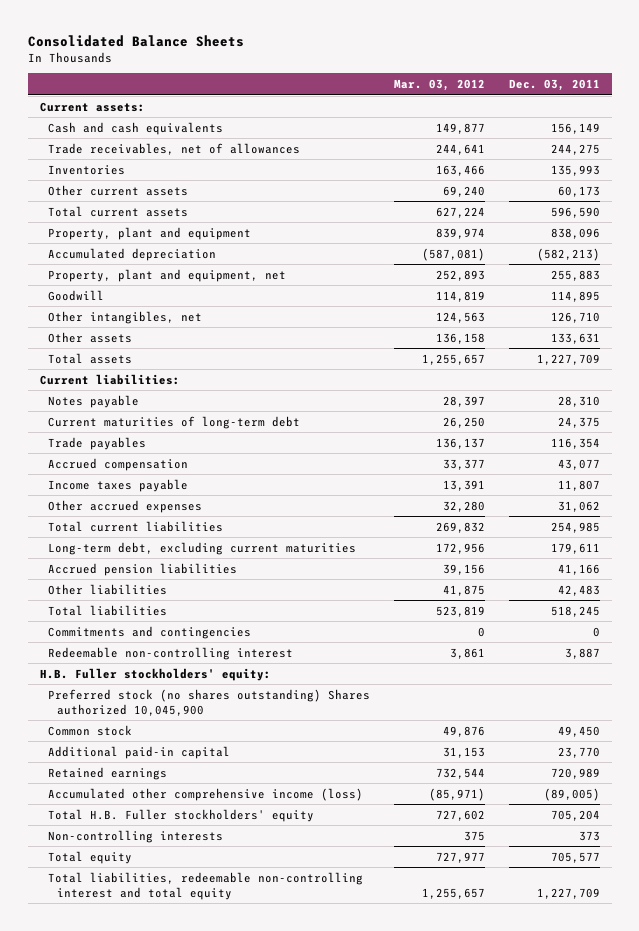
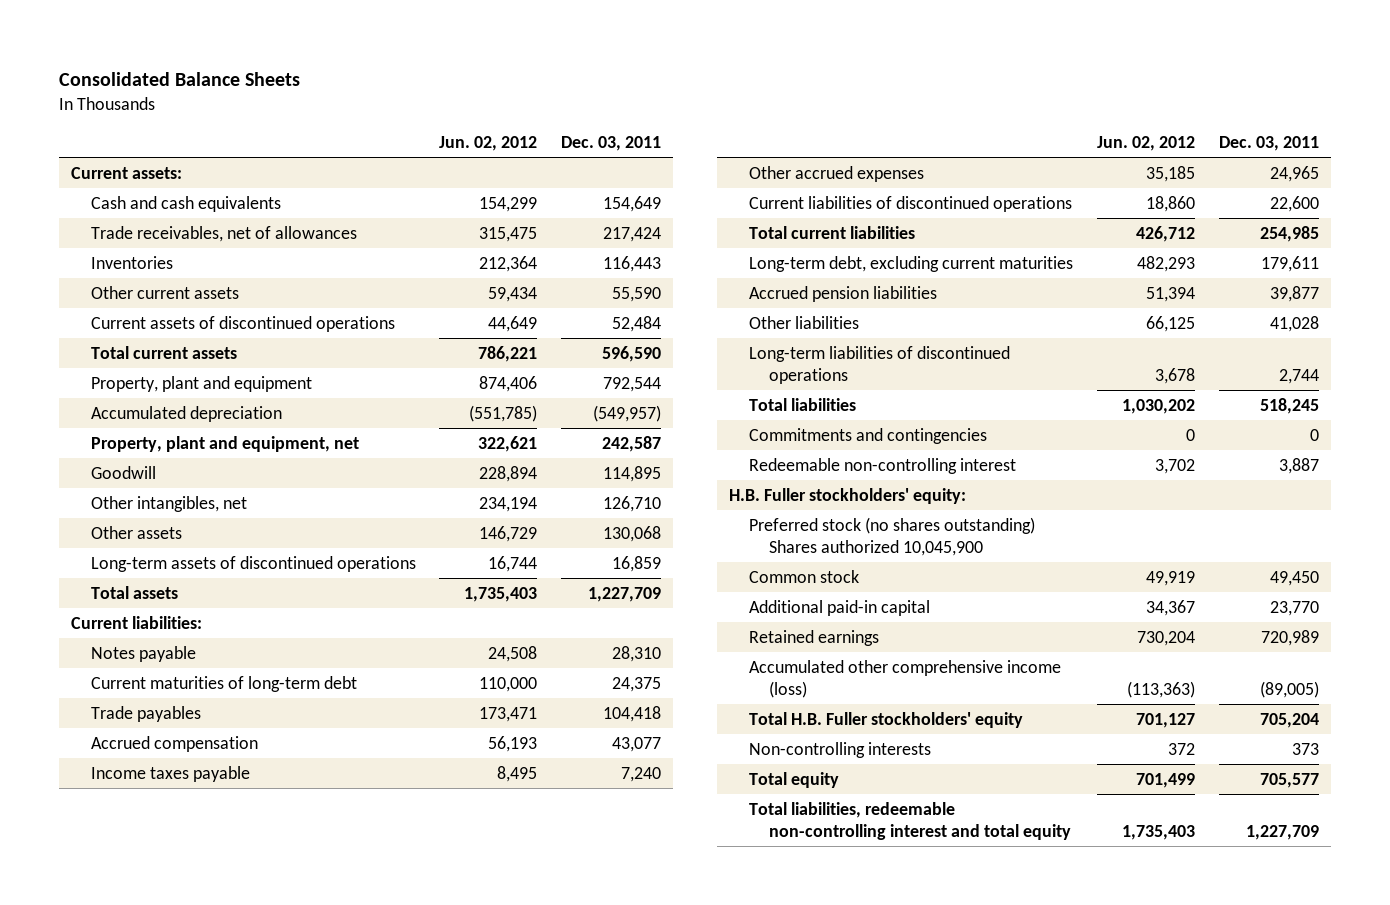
[394,79,486,92] Mar. 03, 2012 -> none
none -> [439,135,538,151] Jun. 02, 2012
[550,122,600,134] 156,149 -> [603,195,662,212] 154,649
[550,143,600,155] 244,275 -> [603,226,662,242] 217,424
[550,164,600,176] 135,993 -> [603,255,662,272] 116,443
[557,185,600,197] 60,173 -> [612,286,662,302] 55,590
none -> [90,315,395,332] Current assets of discontinued operations
[550,227,600,239] 838,096 -> [603,376,662,392] 792,544
[536,247,600,261] (582,213) -> [593,404,662,422] (549,957)
[550,269,600,281] 255,883 -> [602,435,662,452] 242,587
[550,332,600,344] 133,631 -> [603,525,662,542] 130,068
none -> [90,555,416,572] Long-term assets of discontinued operations
[550,437,600,449] 116,354 -> [603,705,662,722] 104,418
[557,479,600,491] 11,807 -> [621,766,662,782] 7,240
[557,500,600,512] 31,062 -> [1270,165,1320,182] 24,965
none -> [748,195,1072,212] Current liabilities of discontinued operations
[557,563,600,575] 41,166 -> [1270,285,1320,302] 39,877
[557,584,600,596] 42,483 -> [1270,315,1320,332] 41,028
none -> [748,345,1010,384] Long-term liabilities of discontinued operations

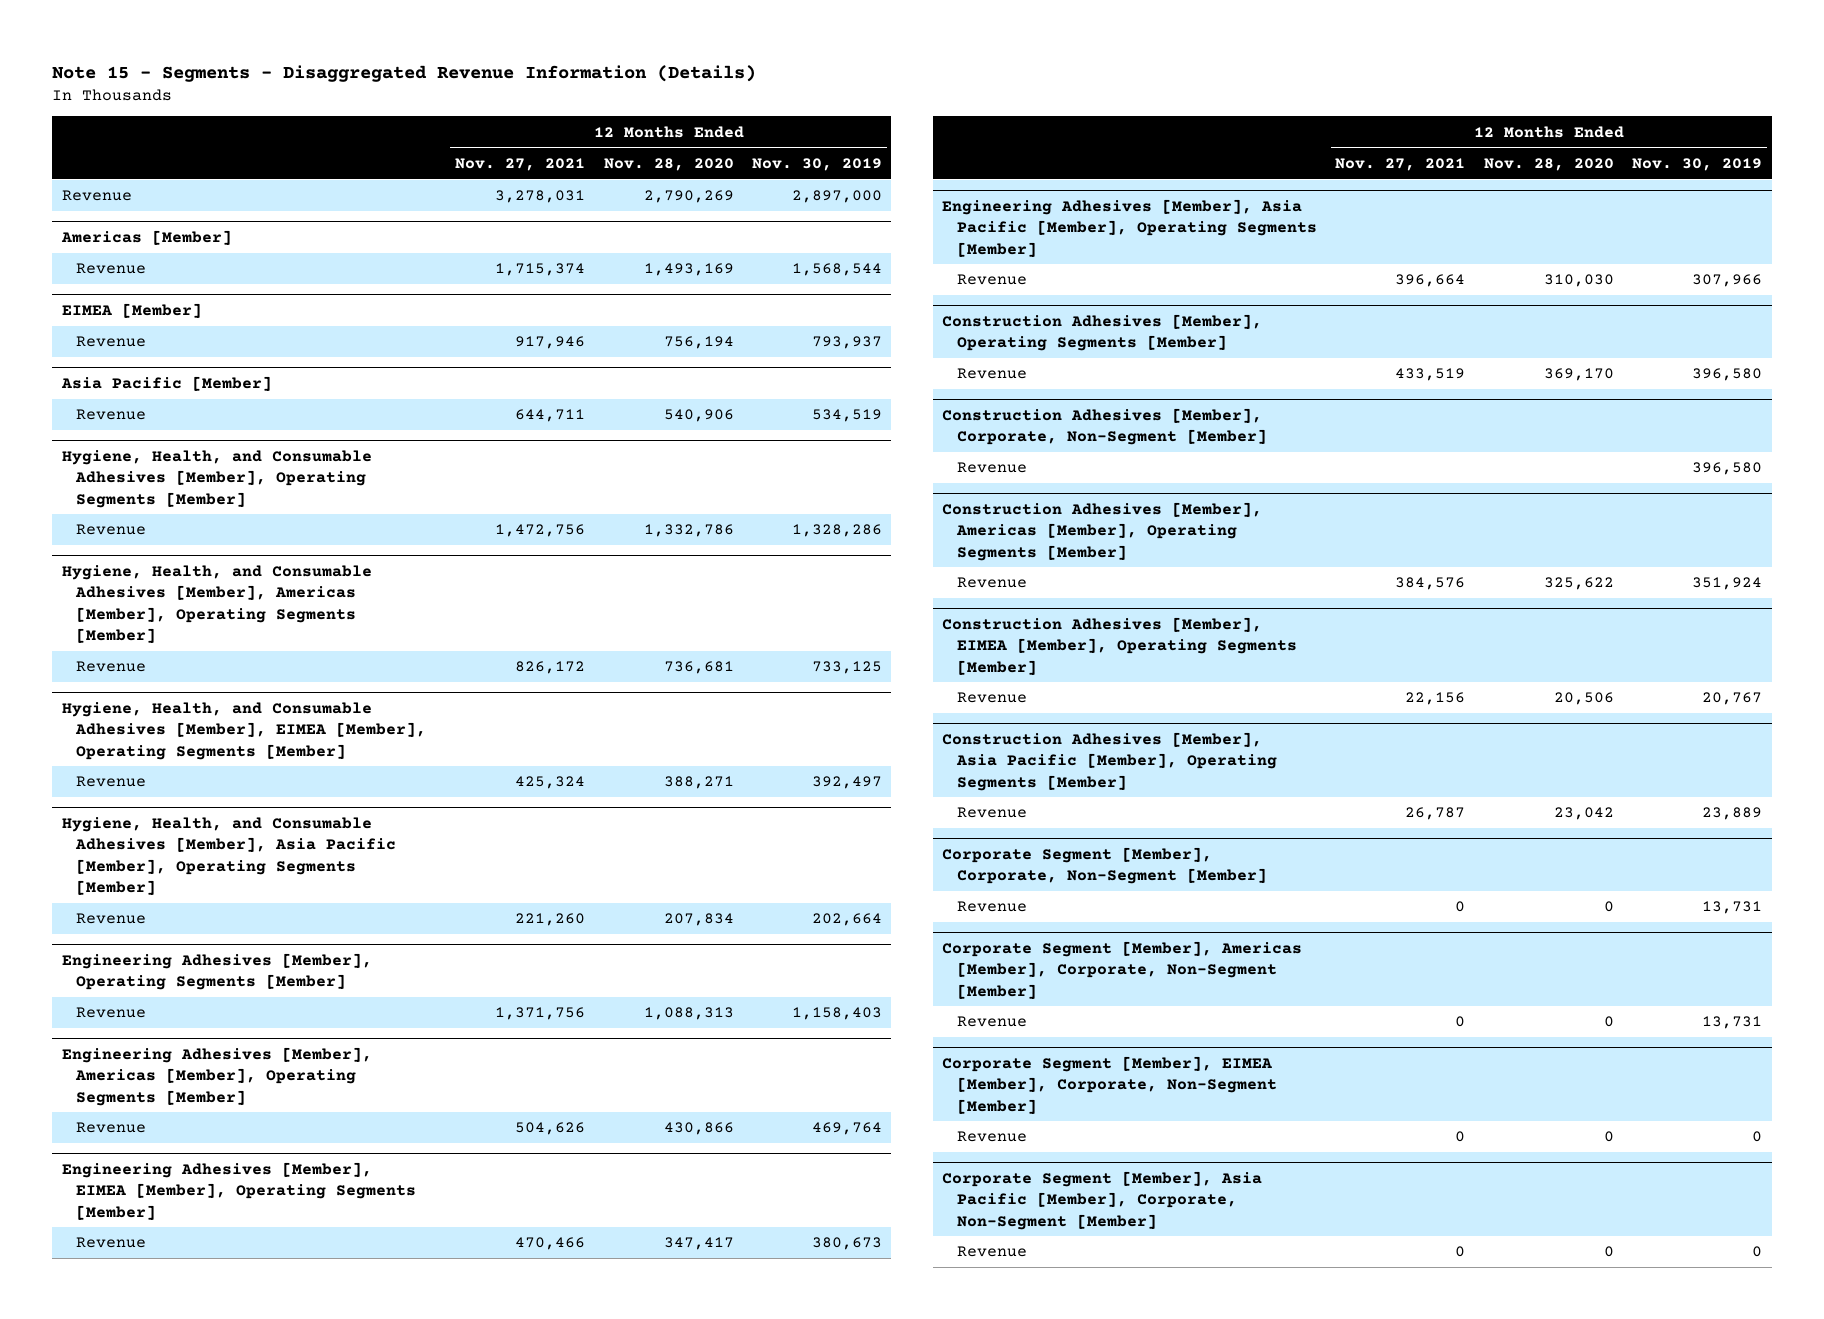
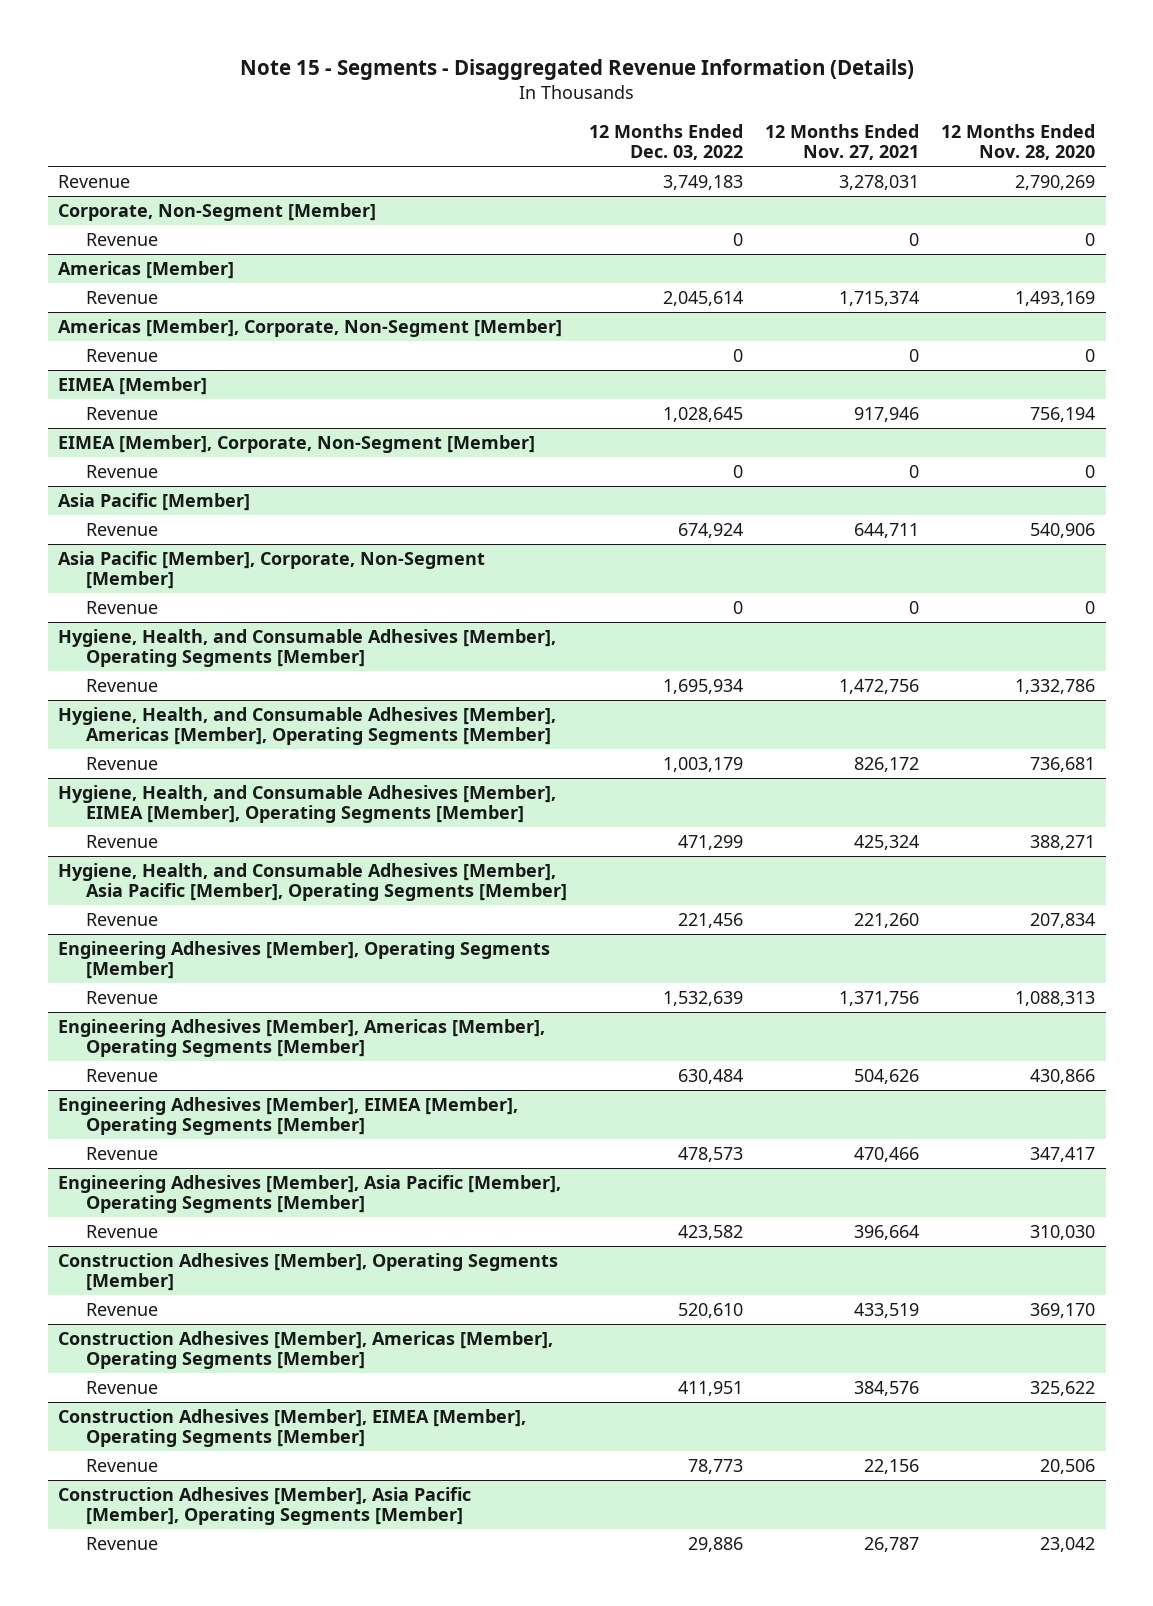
[752,157,883,171] Nov. 30, 2019 -> none
none -> [589,123,744,161] 12 Months Ended Dec. 03, 2022
none -> [58,202,377,221] Corporate, Non-Segment [Member]
none -> [86,232,159,246] Revenue
none -> [58,318,563,337] Americas [Member], Corporate, Non-Segment [Member]
none -> [86,348,159,362] Revenue
none -> [58,434,536,453] EIMEA [Member], Corporate, Non-Segment [Member]
none -> [86,464,159,478] Revenue
none -> [58,550,486,590] Asia Pacific [Member], Corporate, Non-Segment [Member]
none -> [86,600,159,614] Revenue
[941,407,1267,446] Construction Adhesives [Member], Corporate, Non-Segment [Member] -> none
[956,462,1027,474] Revenue -> none
[941,846,1267,885] Corporate Segment [Member], Corporate, Non-Segment [Member] -> none
[956,901,1027,913] Revenue -> none
[941,940,1302,999] Corporate Segment [Member], Americas [Member], Corporate, Non-Segment [Member] -> none
[956,1016,1027,1028] Revenue -> none
[941,1055,1277,1114] Corporate Segment [Member], EIMEA [Member], Corporate, Non-Segment [Member] -> none
[956,1131,1027,1143] Revenue -> none
[941,1170,1262,1230] Corporate Segment [Member], Asia Pacific [Member], Corporate, Non-Segment [Member] -> none
[956,1246,1027,1258] Revenue -> none

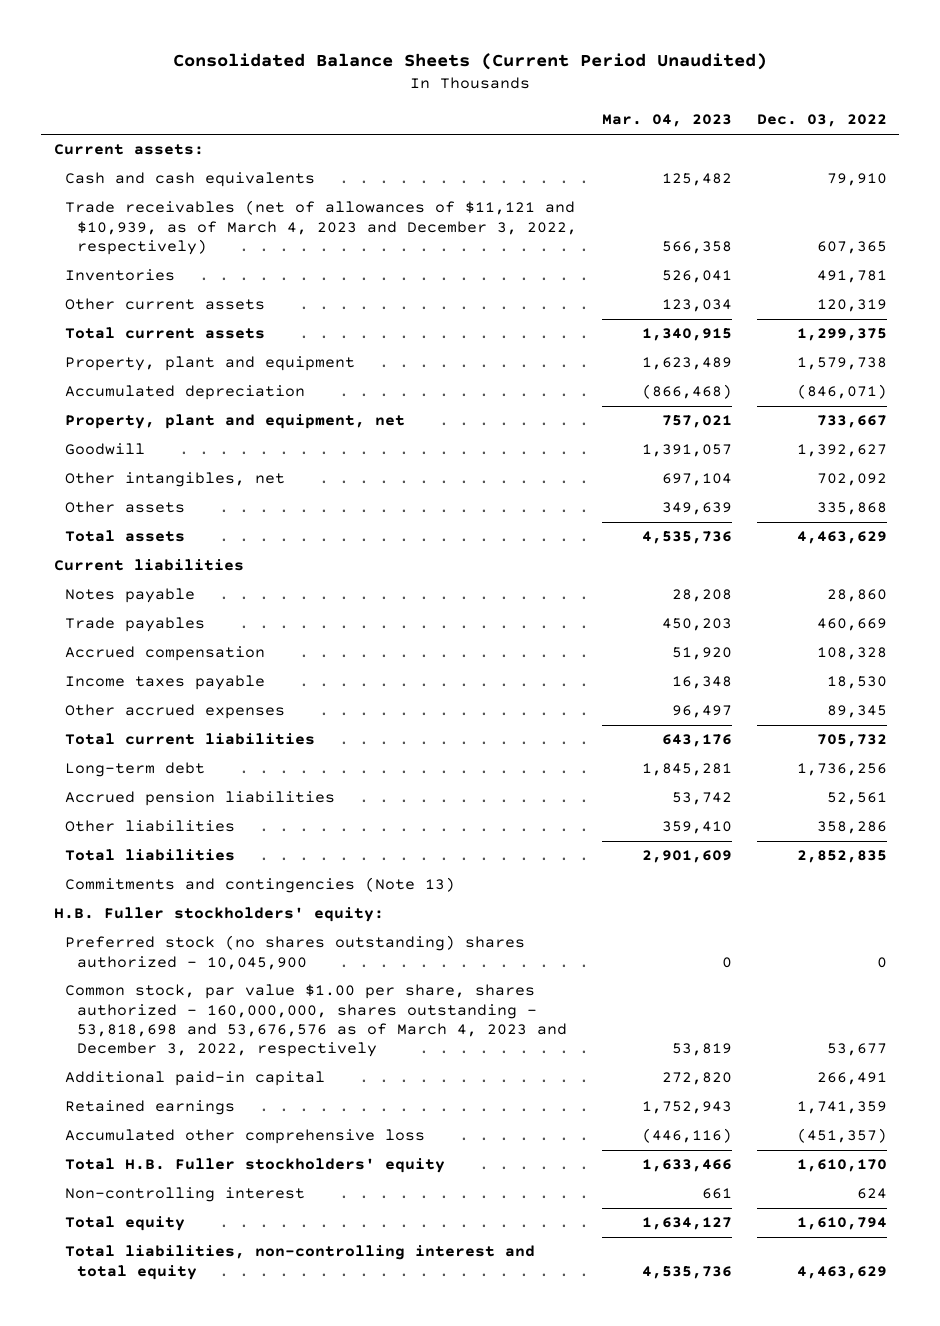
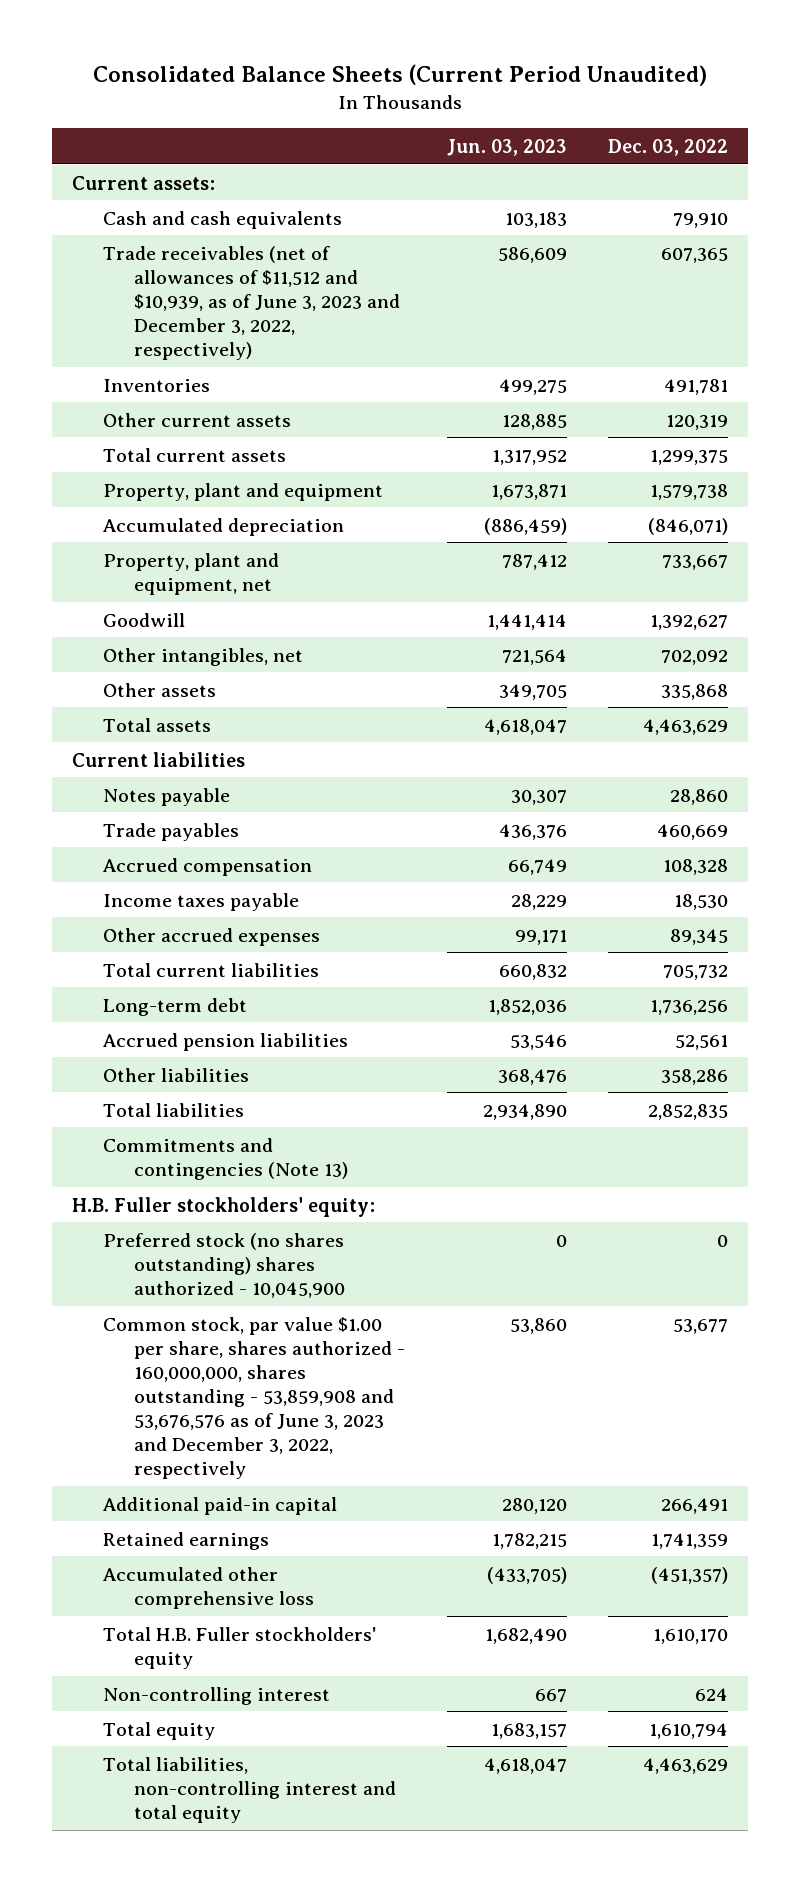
[601,114,732,128] Mar. 04, 2023 -> none
none -> [446,138,567,156] Jun. 03, 2023
[65,200,578,255] Trade receivables (net of allowances of $11,121 and $10,939, as of March 4, 2023 and December 3, 2022, respectively) -> [103,245,401,361] Trade receivables (net of allowances of $11,512 and $10,939, as of June 3, 2023 and December 3, 2022, respectively)
[65,984,568,1057] Common stock, par value $1.00 per share, shares authorized - 160,000,000, shares outstanding - 53,818,698 and 53,676,576 as of March 4, 2023 and December 3, 2022, respectively -> [103,1316,406,1480] Common stock, par value $1.00 per share, shares authorized - 160,000,000, shares outstanding - 53,859,908 and 53,676,576 as of June 3, 2023 and December 3, 2022, respectively

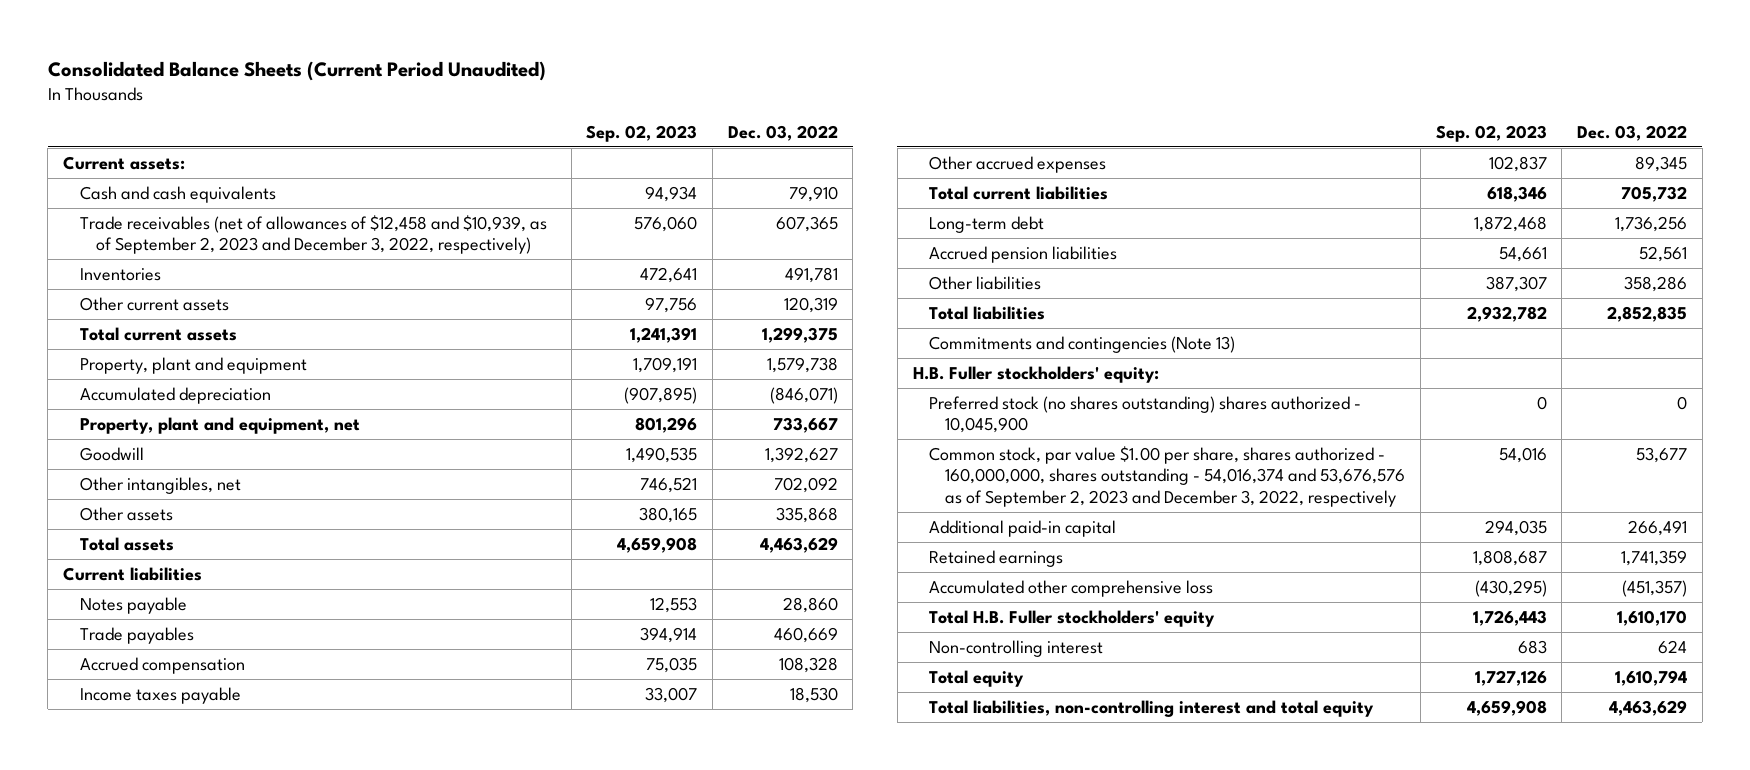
[446,138,567,156] Jun. 03, 2023 -> none
none -> [586,125,698,143] Sep. 02, 2023
[103,245,401,361] Trade receivables (net of allowances of $11,512 and $10,939, as of June 3, 2023 and December 3, 2022, respectively) -> [79,214,547,255] Trade receivables (net of allowances of $12,458 and $10,939, as of September 2, 2023 and December 3, 2022, respectively)
[103,1316,406,1480] Common stock, par value $1.00 per share, shares authorized - 160,000,000, shares outstanding - 53,859,908 and 53,676,576 as of June 3, 2023 and December 3, 2022, respectively -> [928,445,1406,507] Common stock, par value $1.00 per share, shares authorized - 160,000,000, shares outstanding - 54,016,374 and 53,676,576 as of September 2, 2023 and December 3, 2022, respectively

